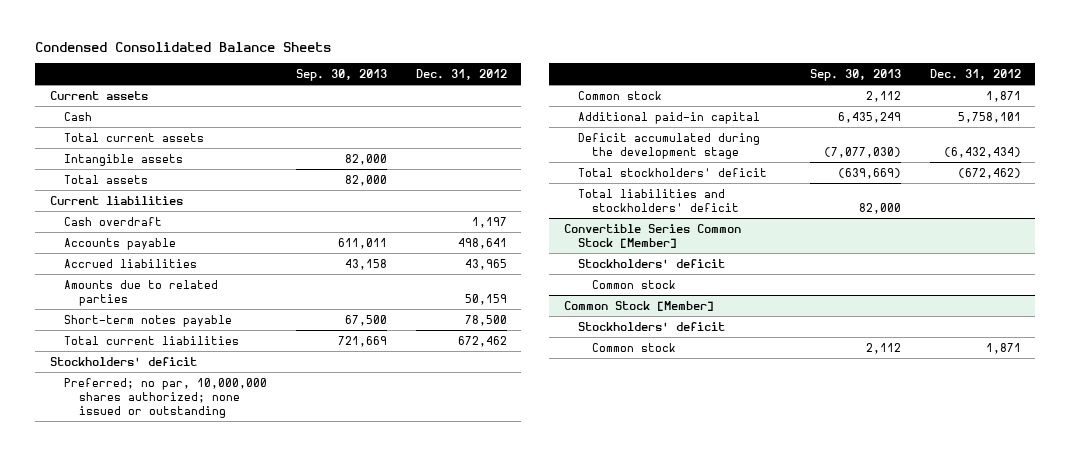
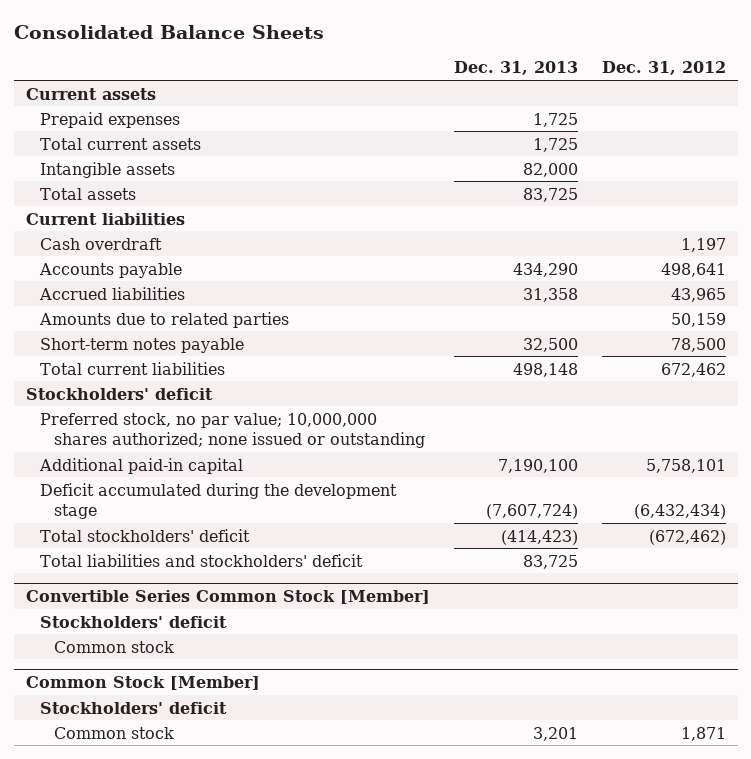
[35,42,332,53] Condensed Consolidated Balance Sheets -> [13,24,324,39] Consolidated Balance Sheets
[296,69,388,82] Sep. 30, 2013 -> none
none -> [453,61,578,76] Dec. 31, 2013
[64,111,93,121] Cash -> none
none -> [39,111,180,128] Prepaid expenses
[577,90,662,100] Common stock -> none
[64,377,268,419] Preferred; no par, 10,000,000 shares authorized; none issued or outstanding -> [39,412,426,449] Preferred stock, no par value; 10,000,000 shares authorized; none issued or outstanding

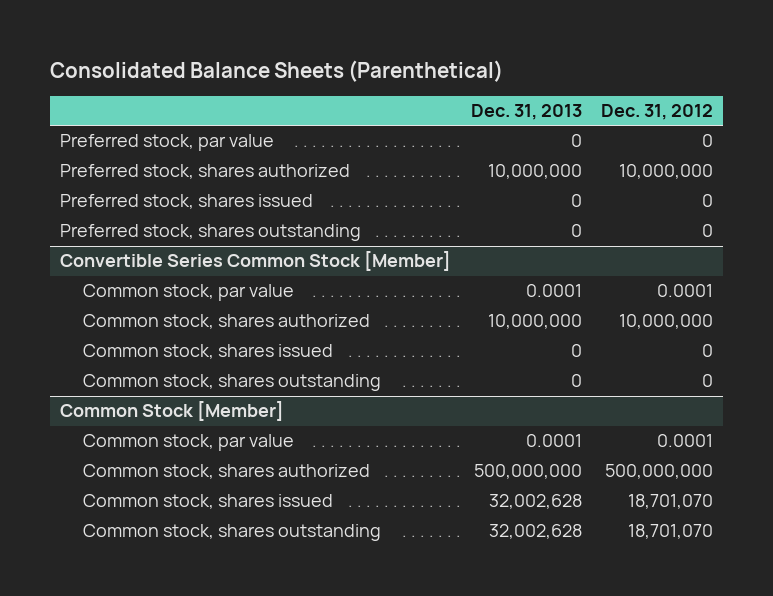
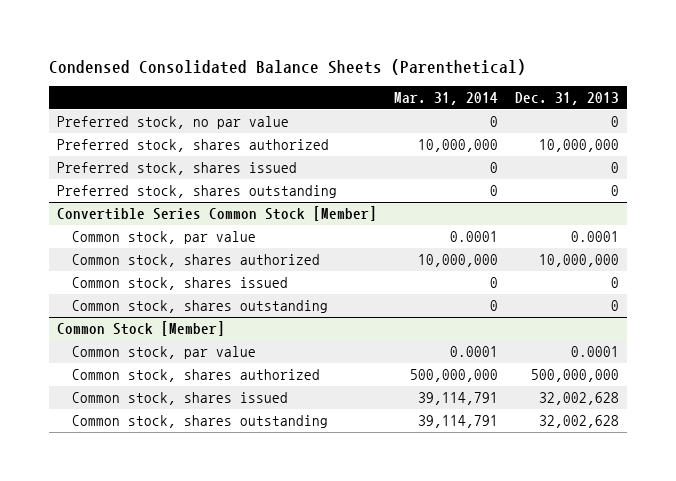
[49,59,503,82] Consolidated Balance Sheets (Parenthetical) -> [49,58,527,75] Condensed Consolidated Balance Sheets (Parenthetical)
[601,103,714,120] Dec. 31, 2012 -> none
none -> [394,92,499,106] Mar. 31, 2014
[59,134,274,152] Preferred stock, par value -> [57,116,290,130] Preferred stock, no par value

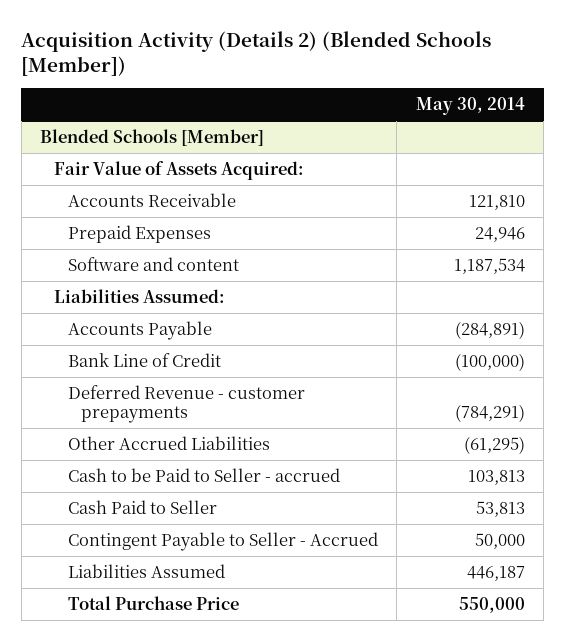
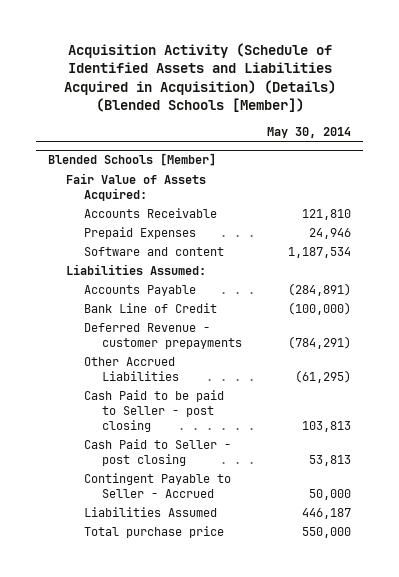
[21,30,492,76] Acquisition Activity (Details 2) (Blended Schools [Member]) -> [63,42,336,113] Acquisition Activity (Schedule of Identified Assets and Liabilities Acquired in Acquisition) (Details) (Blended Schools [Member])
[67,467,340,482] Cash to be Paid to Seller - accrued -> [84,390,225,432] Cash Paid to be paid to Seller - post closing
[67,499,217,514] Cash Paid to Seller -> [84,439,232,466] Cash Paid to Seller - post closing
[67,595,239,610] Total Purchase Price -> [84,526,225,539] Total purchase price

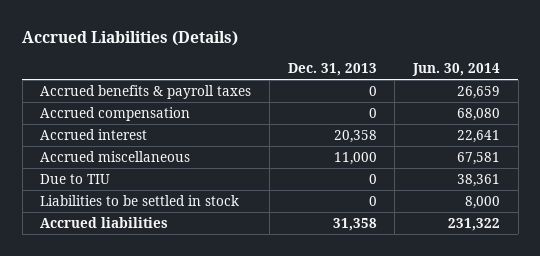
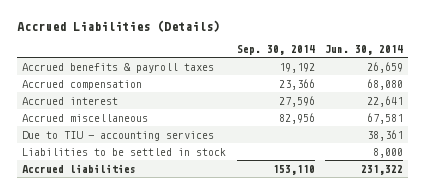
[287,62,377,76] Dec. 31, 2013 -> none
none -> [236,44,315,55] Sep. 30, 2014
[40,173,111,184] Due to TIU -> [22,130,215,141] Due to TIU - accounting services

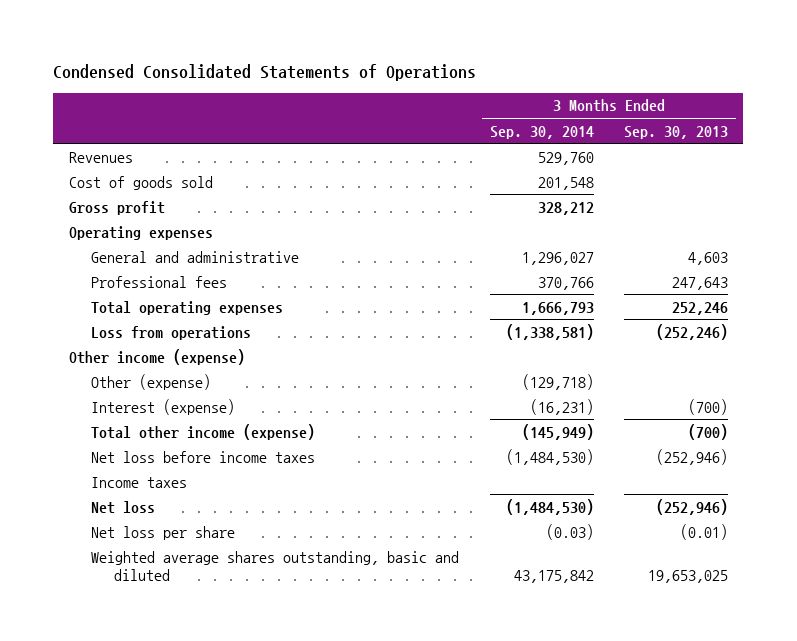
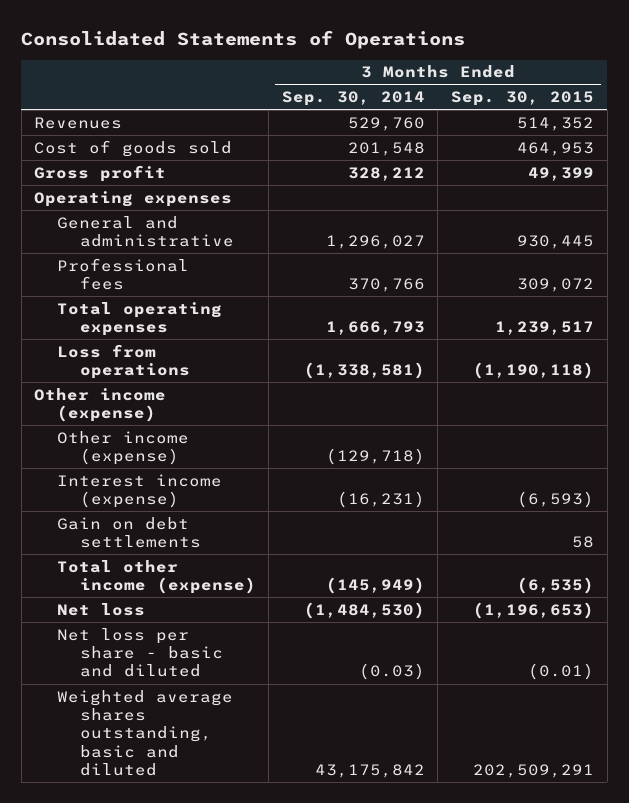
[53,64,477,82] Condensed Consolidated Statements of Operations -> [21,29,466,49] Consolidated Statements of Operations
[624,125,729,139] Sep. 30, 2013 -> none
none -> [451,91,595,107] Sep. 30, 2015
[91,373,212,390] Other (expense) -> [57,430,190,466] Other income (expense)
[91,398,236,415] Interest (expense) -> [57,473,223,509] Interest income (expense)
none -> [57,516,201,549] Gain on debt settlements
[91,450,316,463] Net loss before income taxes -> none
[91,476,188,488] Income taxes -> none
[91,525,236,540] Net loss per share -> [57,627,223,678] Net loss per share - basic and diluted

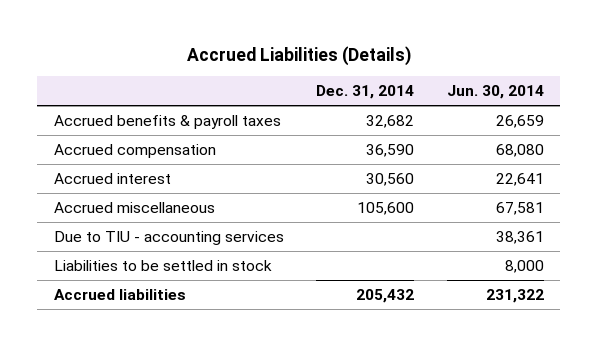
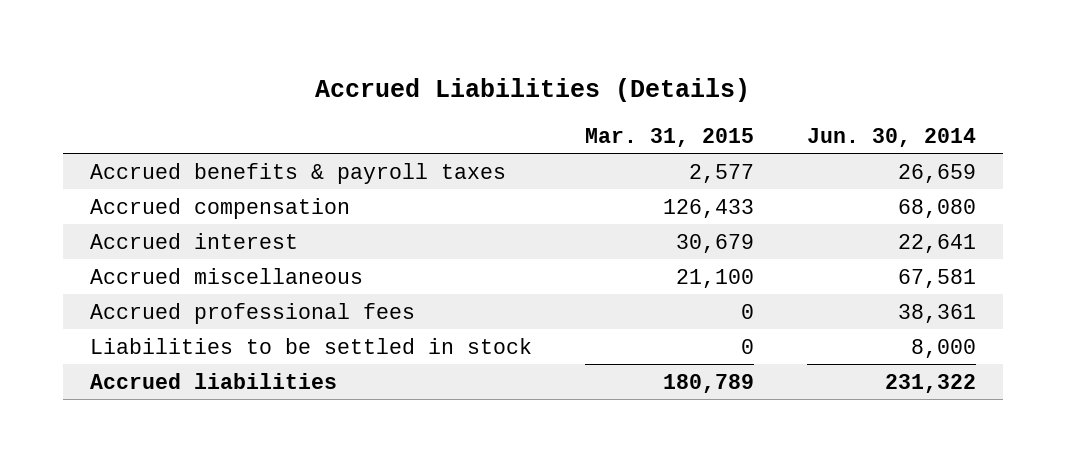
[316,85,415,100] Dec. 31, 2014 -> none
none -> [585,128,755,148] Mar. 31, 2015
[53,230,284,245] Due to TIU - accounting services -> [90,302,416,324] Accrued professional fees

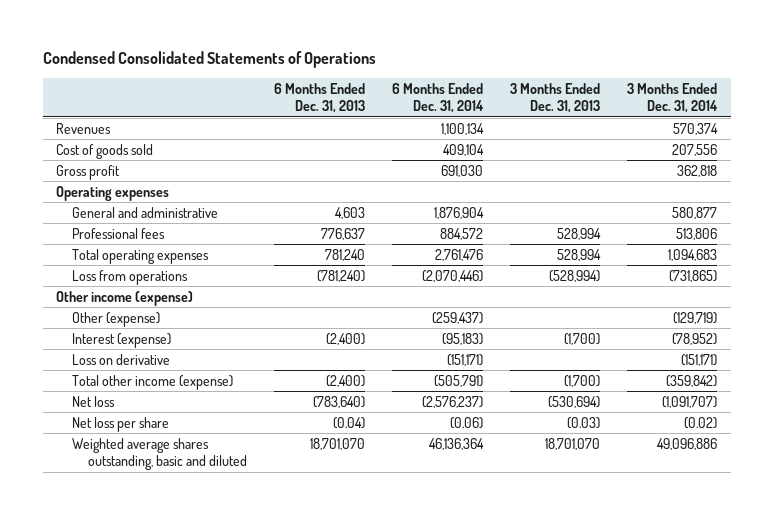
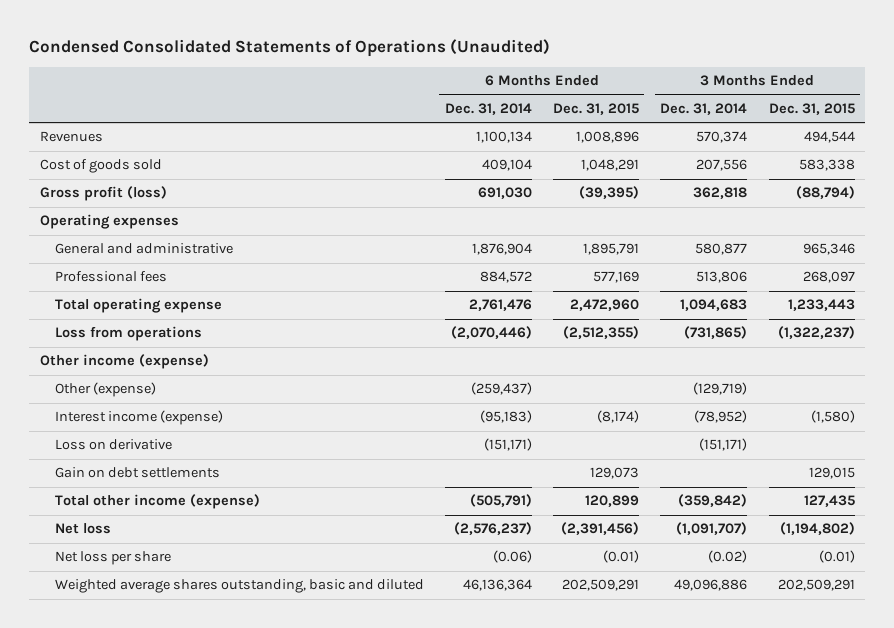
[42,51,376,69] Condensed Consolidated Statements of Operations -> [29,39,551,58] Condensed Consolidated Statements of Operations (Unaudited)
[273,82,365,114] 6 Months Ended Dec. 31, 2013 -> none
[510,82,601,114] 3 Months Ended Dec. 31, 2013 -> none
none -> [553,102,640,115] Dec. 31, 2015
none -> [768,102,855,115] Dec. 31, 2015
[56,164,121,180] Gross profit -> [39,186,167,202] Gross profit (loss)
[72,248,210,264] Total operating expenses -> [54,298,222,314] Total operating expense
[72,332,172,348] Interest (expense) -> [54,410,223,426] Interest income (expense)
none -> [54,467,220,479] Gain on debt settlements

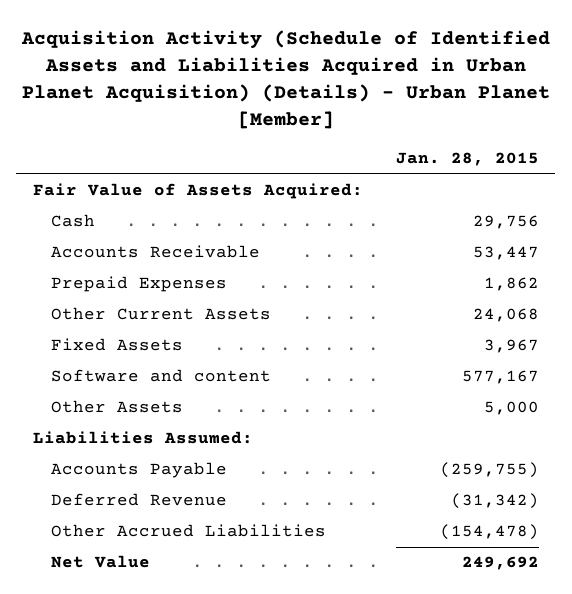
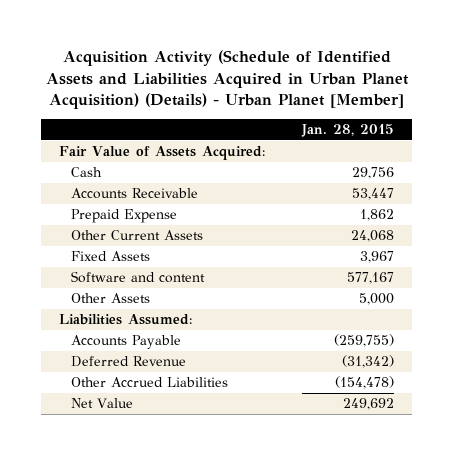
[51,276,228,293] Prepaid Expenses -> [71,209,178,224] Prepaid Expense

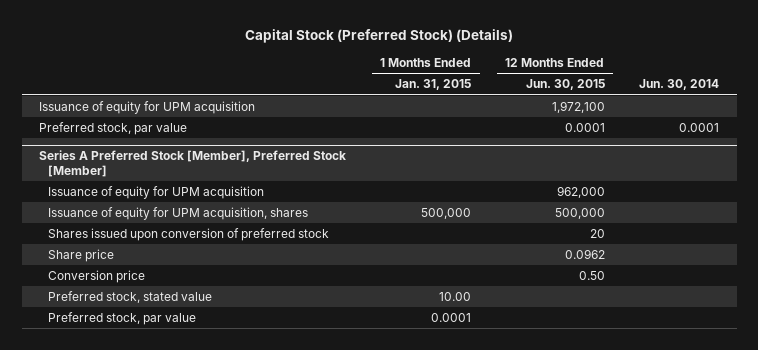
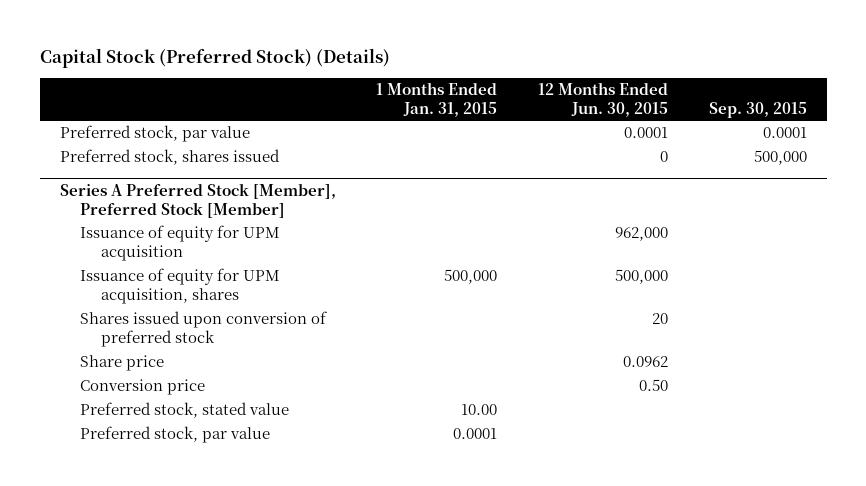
[639,79,720,91] Jun. 30, 2014 -> none
none -> [708,101,807,118] Sep. 30, 2015
[38,101,255,115] Issuance of equity for UPM acquisition -> none
none -> [59,149,280,166] Preferred stock, shares issued

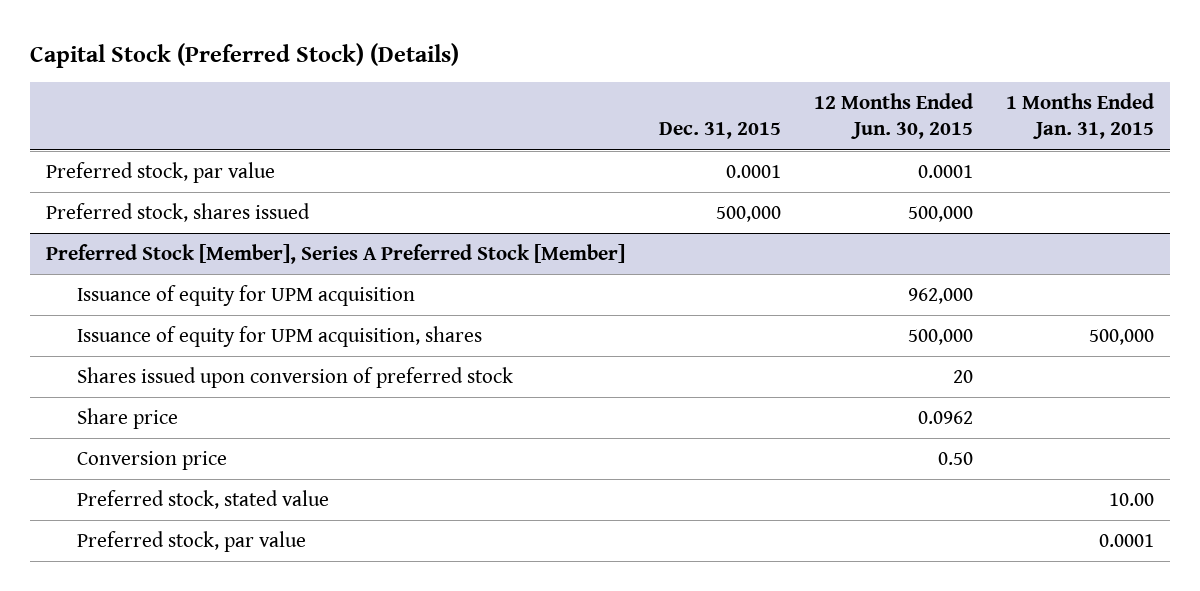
[708,101,807,118] Sep. 30, 2015 -> none
none -> [658,122,781,140] Dec. 31, 2015
[659,151,668,163] 0 -> [907,206,973,223] 500,000
[59,182,336,218] Series A Preferred Stock [Member], Preferred Stock [Member] -> [46,244,626,265] Preferred Stock [Member], Series A Preferred Stock [Member]

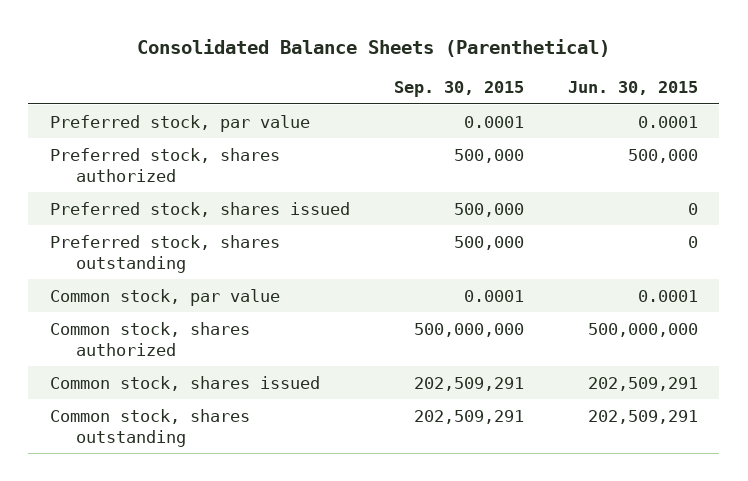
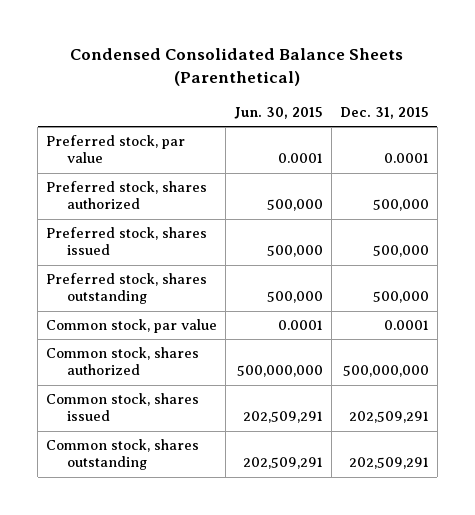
[136,39,610,58] Consolidated Balance Sheets (Parenthetical) -> [70,48,404,87] Condensed Consolidated Balance Sheets (Parenthetical)
[393,81,524,98] Sep. 30, 2015 -> none
none -> [339,106,429,119] Dec. 31, 2015
[687,202,698,215] 0 -> [266,245,323,258] 500,000
[687,235,698,248] 0 -> [266,291,323,304] 500,000

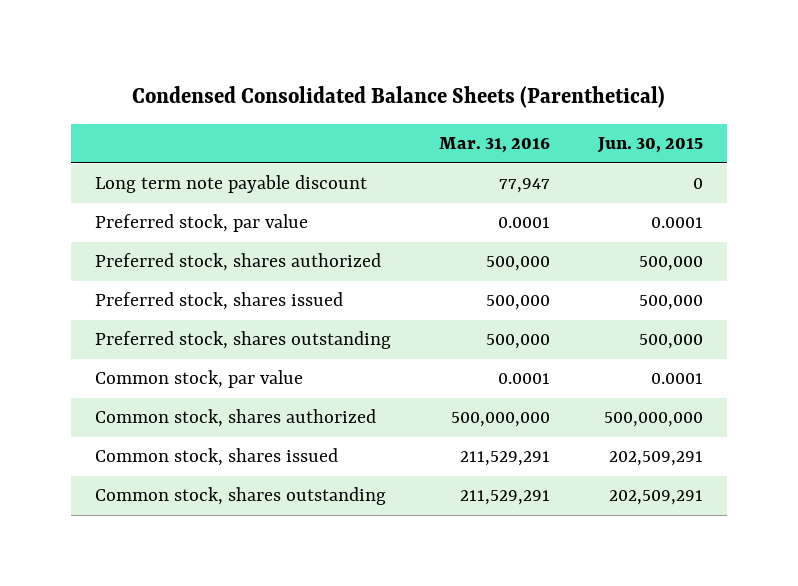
[339,106,429,119] Dec. 31, 2015 -> none
none -> [439,137,551,154] Mar. 31, 2016
none -> [95,175,368,194] Long term note payable discount

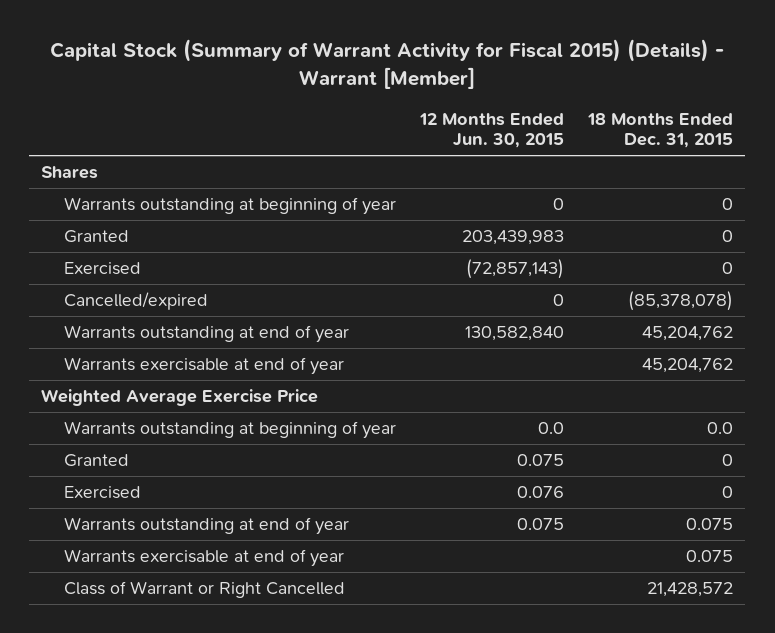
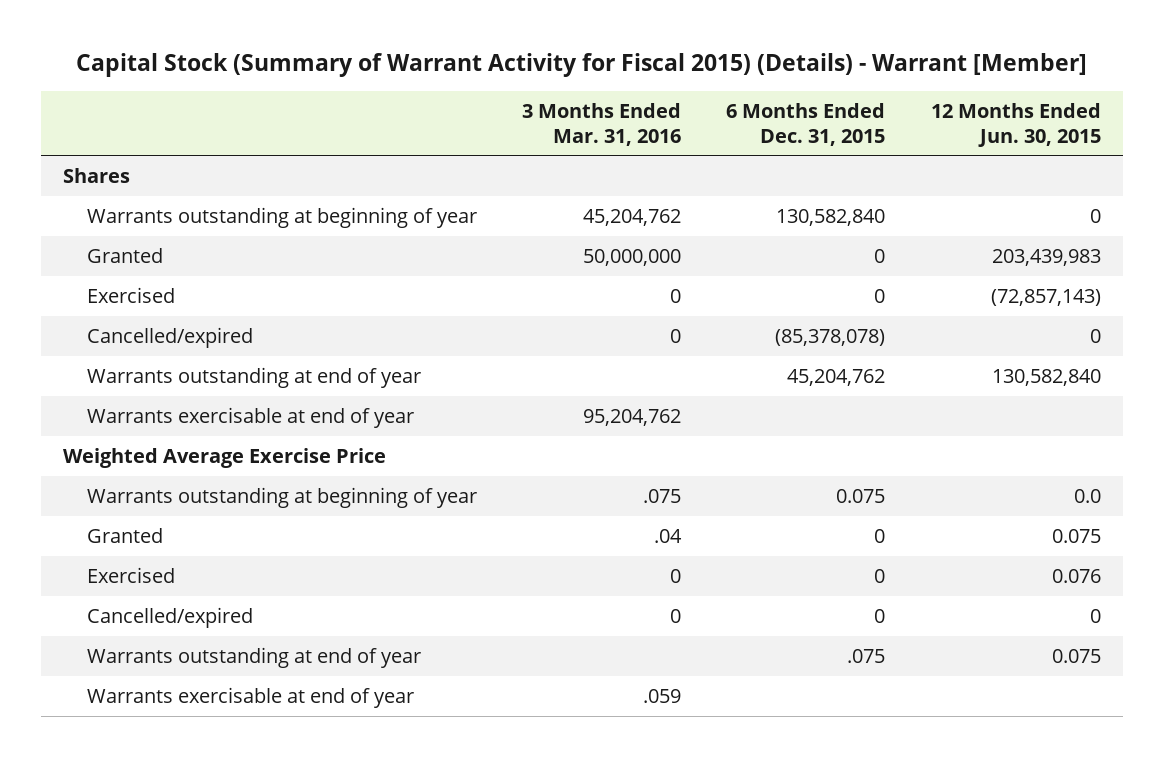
[587,112,734,149] 18 Months Ended Dec. 31, 2015 -> none
none -> [522,102,682,146] 3 Months Ended Mar. 31, 2016
none -> [726,102,886,146] 6 Months Ended Dec. 31, 2015
none -> [86,606,253,628] Cancelled/expired
[64,580,346,598] Class of Warrant or Right Cancelled -> none

